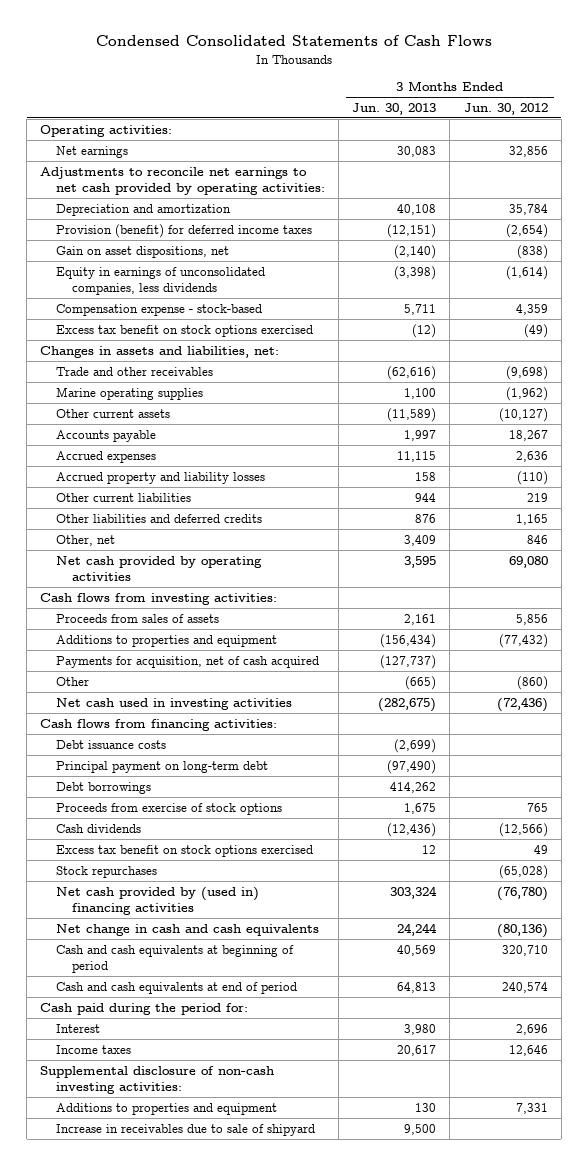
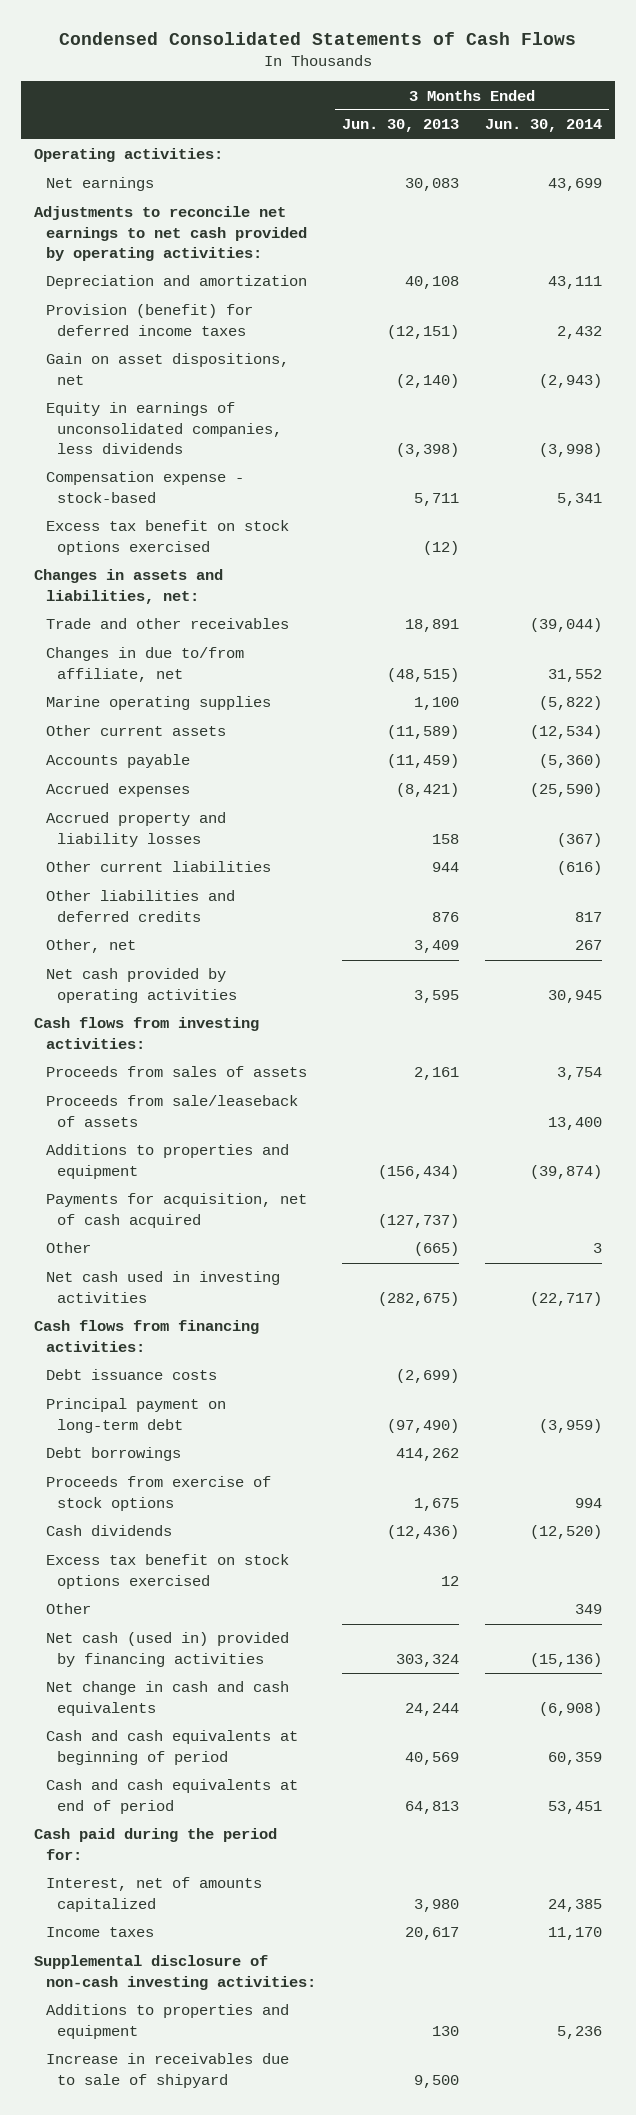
[463,102,548,115] Jun. 30, 2012 -> none
none -> [485,119,603,133] Jun. 30, 2014
[387,365,437,380] (62,616) -> [404,619,459,633] 18,891
none -> [45,647,244,682] Changes in due to/from affiliate, net
[404,429,437,441] 1,997 -> [386,754,459,769] (11,459)
[397,450,437,462] 11,115 -> [395,783,459,798] (8,421)
none -> [45,1095,298,1127] Proceeds from sale/leaseback of assets
[56,865,158,878] Stock repurchases -> none
none -> [45,1603,91,1615] Other
[56,886,260,916] Net cash provided by (used in) financing activities -> [45,1632,289,1667] Net cash (used in) provided by financing activities
[56,1023,101,1033] Interest -> [45,1877,262,1912] Interest, net of amounts capitalized

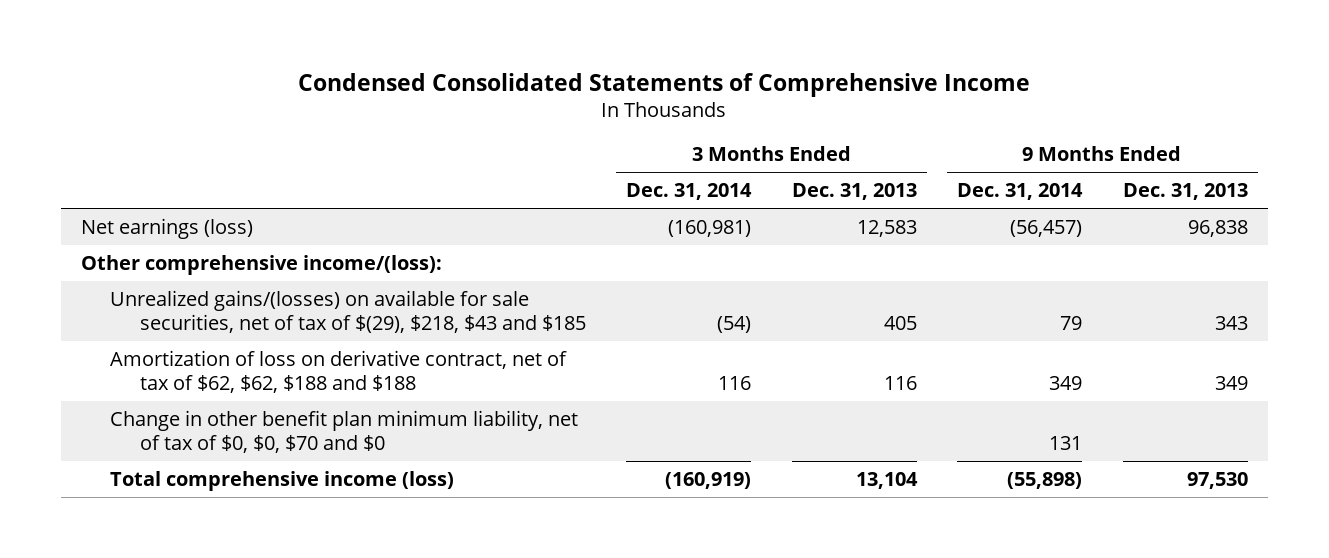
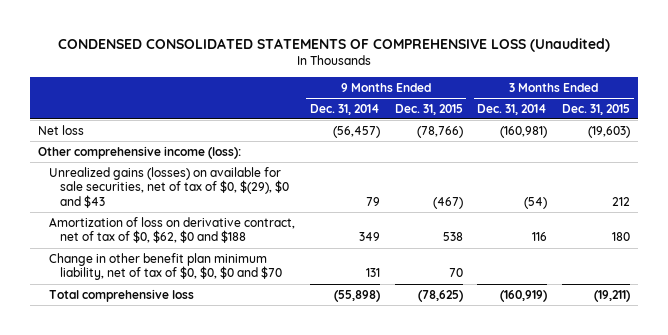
[298,72,1031,97] Condensed Consolidated Statements of Comprehensive Income -> [58,38,611,53] CONDENSED CONSOLIDATED STATEMENTS OF COMPREHENSIVE LOSS (Unaudited)
[791,183,917,201] Dec. 31, 2013 -> none
[1122,183,1248,201] Dec. 31, 2013 -> none
none -> [394,103,463,115] Dec. 31, 2015
none -> [562,103,631,115] Dec. 31, 2015
[80,217,253,239] Net earnings (loss) -> [37,124,84,135] Net loss
[80,254,442,275] Other comprehensive income/(loss): -> [37,145,241,159] Other comprehensive income (loss):
[110,289,586,333] Unrealized gains/(losses) on available for sale securities, net of tax of $(29), $218, $43 and $185 -> [48,166,290,209] Unrealized gains (losses) on available for sale securities, net of tax of $0, $(29), $0 and $43
[110,349,568,393] Amortization of loss on derivative contract, net of tax of $62, $62, $188 and $188 -> [48,216,295,244] Amortization of loss on derivative contract, net of tax of $0, $62, $0 and $188
[110,409,579,453] Change in other benefit plan minimum liability, net of tax of $0, $0, $70 and $0 -> [48,252,283,281] Change in other benefit plan minimum liability, net of tax of $0, $0, $0 and $70
[110,470,455,491] Total comprehensive income (loss) -> [48,288,194,302] Total comprehensive loss

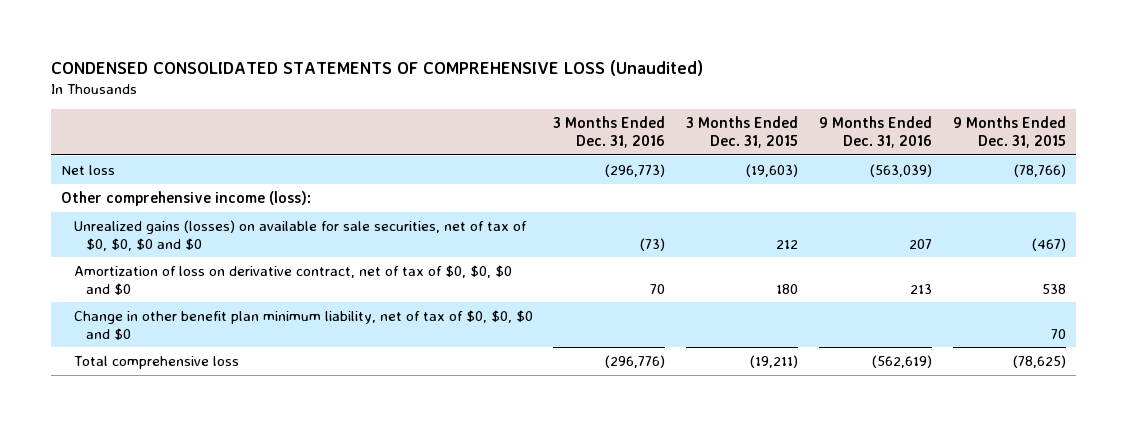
[309,103,380,115] Dec. 31, 2014 -> none
[477,103,548,115] Dec. 31, 2014 -> none
none -> [553,116,666,148] 3 Months Ended Dec. 31, 2016
none -> [819,116,933,148] 9 Months Ended Dec. 31, 2016
[48,166,290,209] Unrealized gains (losses) on available for sale securities, net of tax of $0, $(29), $0 and $43 -> [73,219,527,251] Unrealized gains (losses) on available for sale securities, net of tax of $0, $0, $0 and $0
[48,216,295,244] Amortization of loss on derivative contract, net of tax of $0, $62, $0 and $188 -> [73,264,512,295] Amortization of loss on derivative contract, net of tax of $0, $0, $0 and $0
[48,252,283,281] Change in other benefit plan minimum liability, net of tax of $0, $0, $0 and $70 -> [73,309,533,340] Change in other benefit plan minimum liability, net of tax of $0, $0, $0 and $0

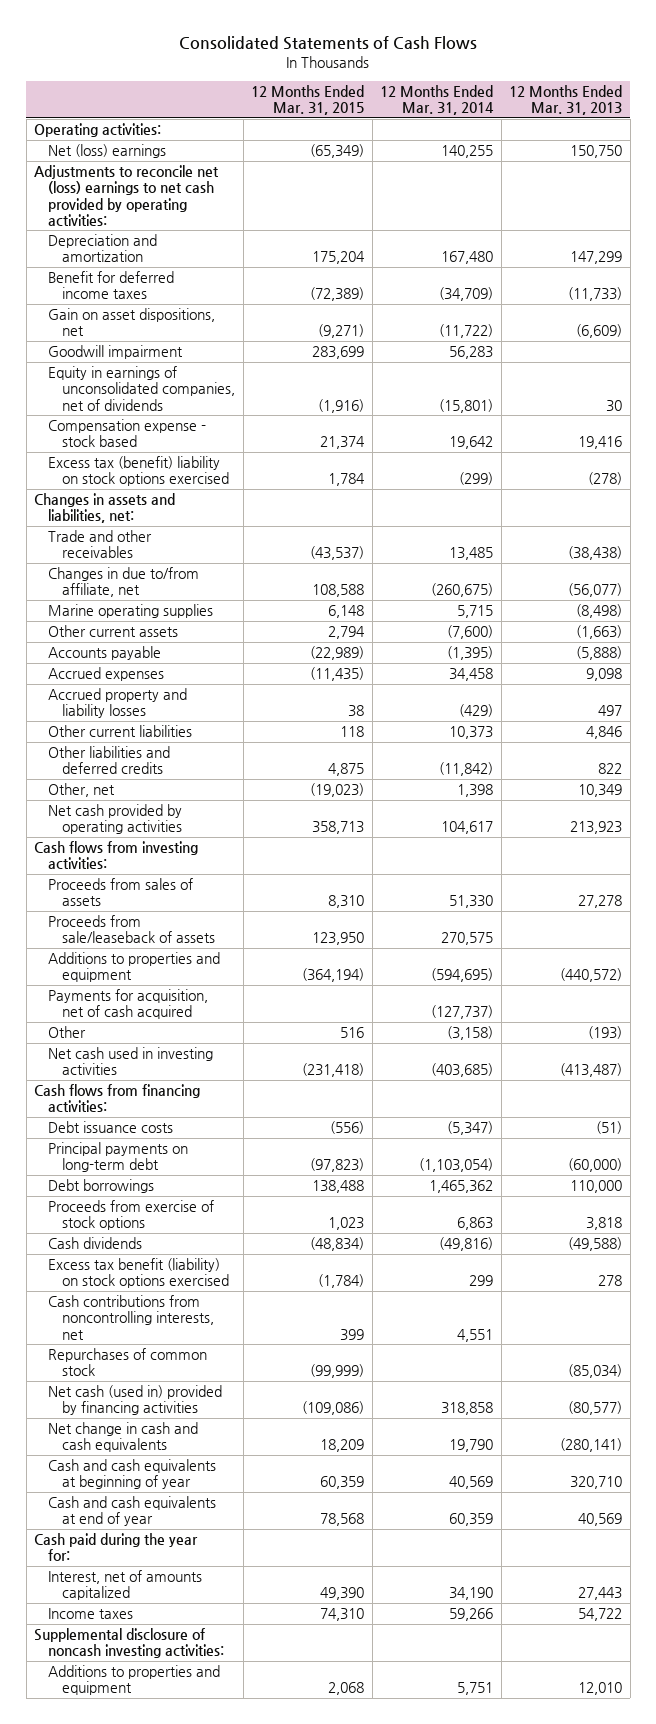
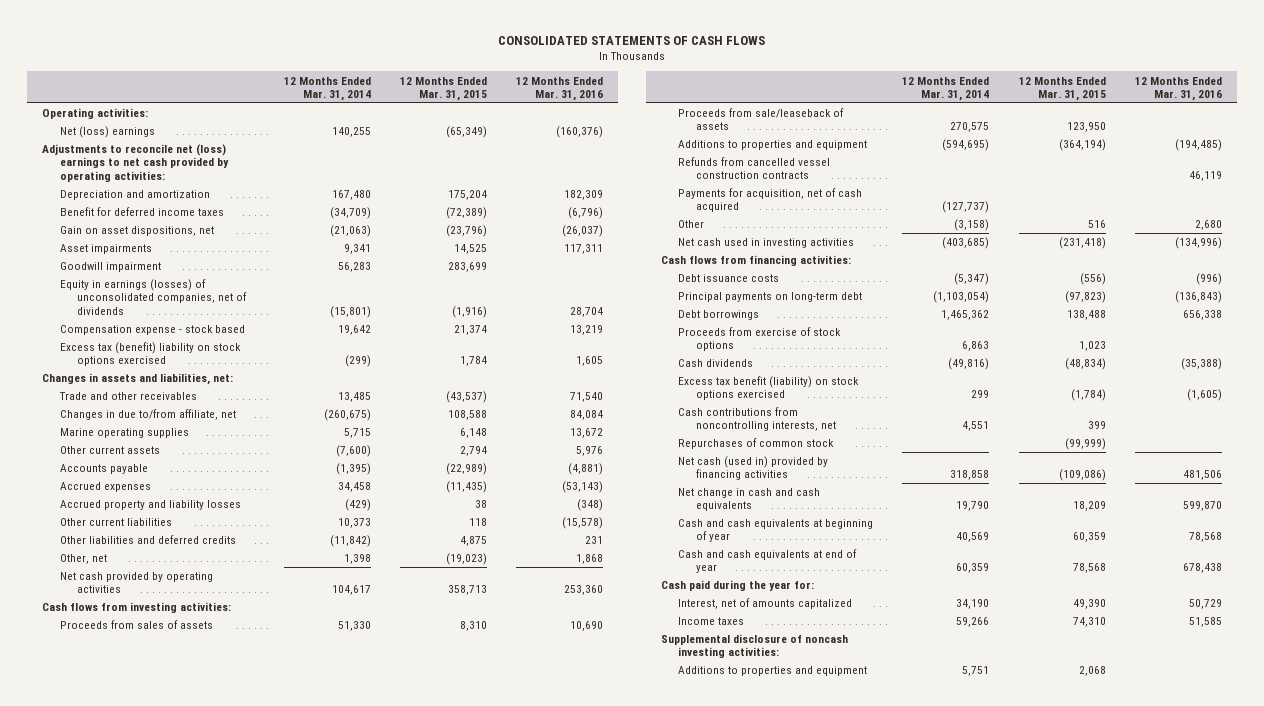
[179,35,478,50] Consolidated Statements of Cash Flows -> [497,35,765,45] CONSOLIDATED STATEMENTS OF CASH FLOWS
[509,85,623,116] 12 Months Ended Mar. 31, 2013 -> none
none -> [516,76,604,101] 12 Months Ended Mar. 31, 2016
[318,324,365,339] (9,271) -> [445,225,487,238] (23,796)
[439,324,494,339] (11,722) -> [329,225,371,238] (21,063)
none -> [59,244,152,255] Asset impairments
[48,366,236,411] Equity in earnings of unconsolidated companies, net of dividends -> [59,279,248,315] Equity in earnings (losses) of unconsolidated companies, net of dividends
none -> [678,157,831,180] Refunds from cancelled vessel construction contracts

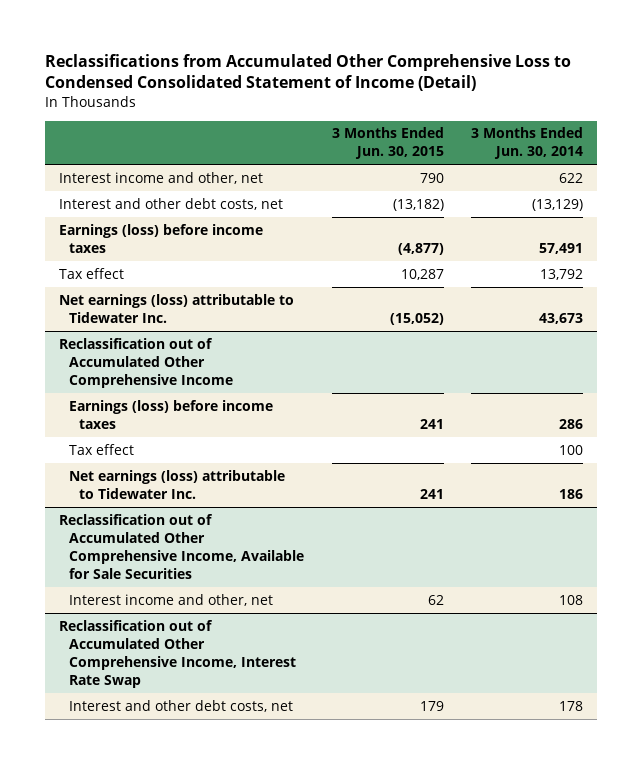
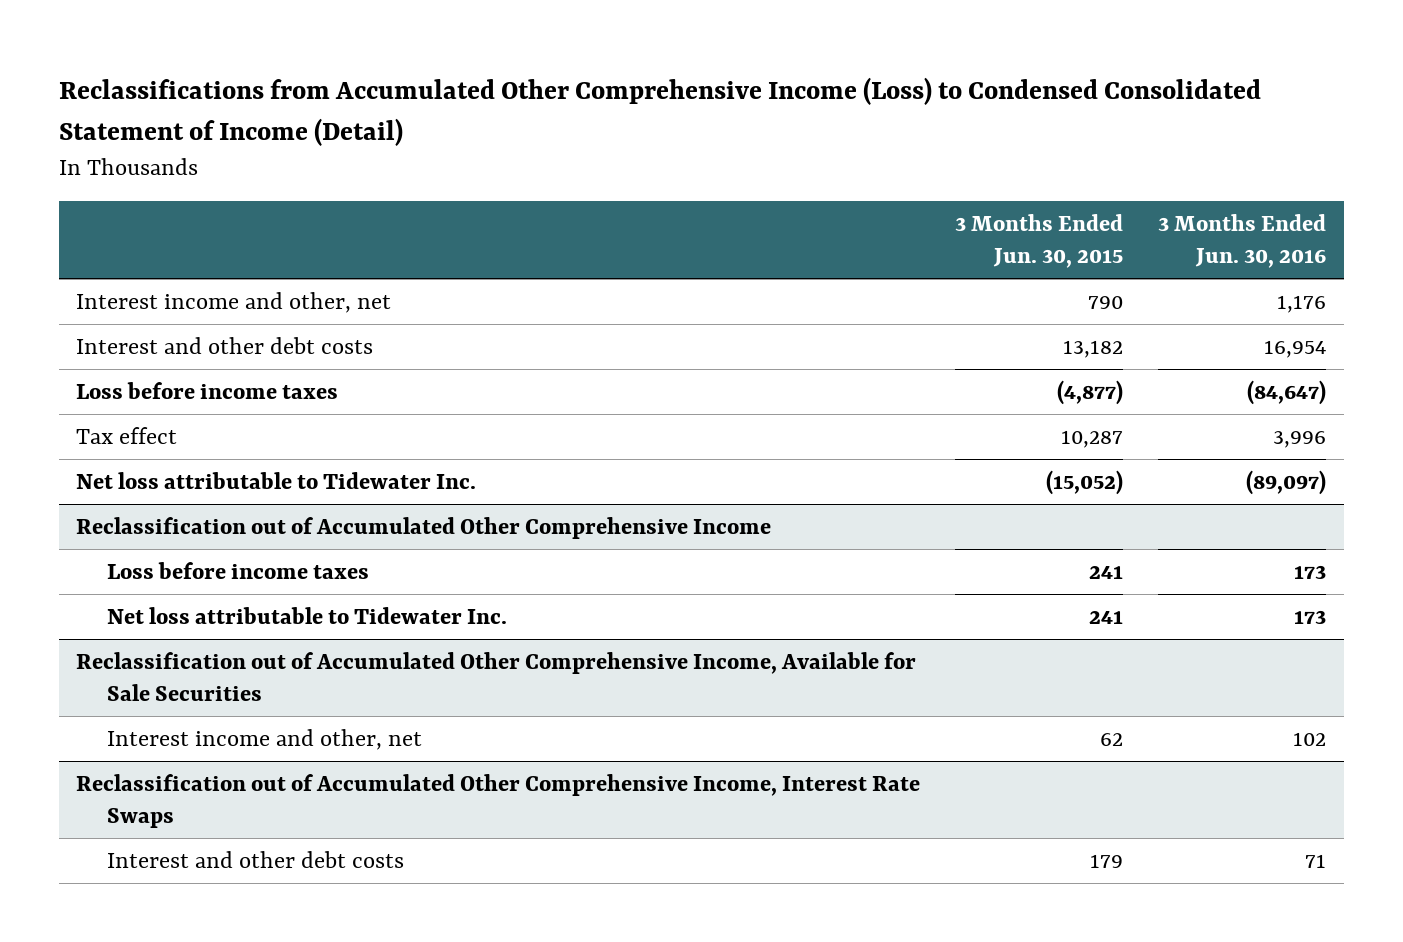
[45,53,572,92] Reclassifications from Accumulated Other Comprehensive Loss to Condensed Consolidated Statement of Income (Detail) -> [58,77,1261,146] Reclassifications from Accumulated Other Comprehensive Income (Loss) to Condensed Consolidated Statement of Income (Detail)
[471,127,584,160] 3 Months Ended Jun. 30, 2014 -> none
none -> [1158,213,1327,269] 3 Months Ended Jun. 30, 2016
[58,197,283,210] Interest and other debt costs, net -> [76,336,374,354] Interest and other debt costs
[392,198,444,211] (13,182) -> [1063,339,1124,358] 13,182
[58,223,263,253] Earnings (loss) before income taxes -> [76,381,339,399] Loss before income taxes
[58,293,294,323] Net earnings (loss) attributable to Tidewater Inc. -> [76,471,477,489] Net loss attributable to Tidewater Inc.
[69,443,135,455] Tax effect -> none
[69,399,274,429] Earnings (loss) before income taxes -> [106,561,369,579] Loss before income taxes
[69,469,286,499] Net earnings (loss) attributable to Tidewater Inc. -> [106,606,507,624] Net loss attributable to Tidewater Inc.
[58,619,297,688] Reclassification out of Accumulated Other Comprehensive Income, Interest Rate Swap -> [76,773,921,829] Reclassification out of Accumulated Other Comprehensive Income, Interest Rate Swaps
[69,699,294,712] Interest and other debt costs, net -> [106,850,404,868] Interest and other debt costs

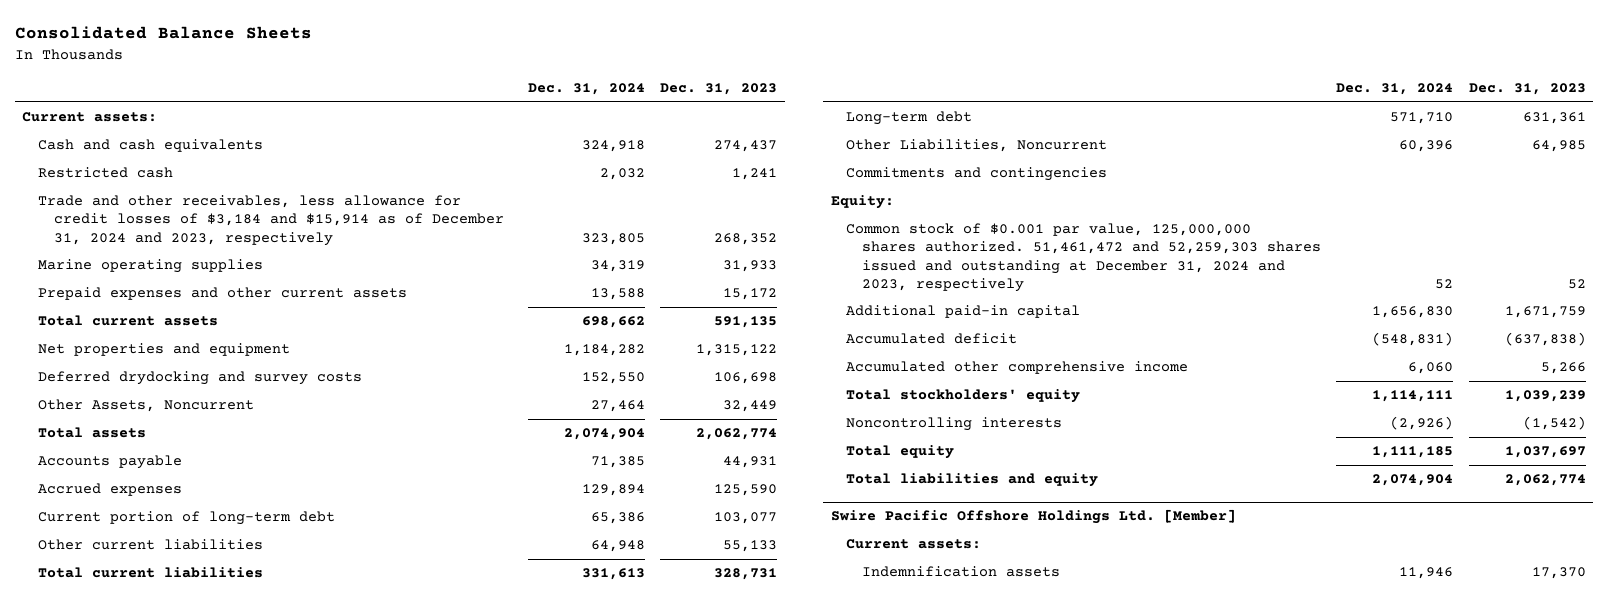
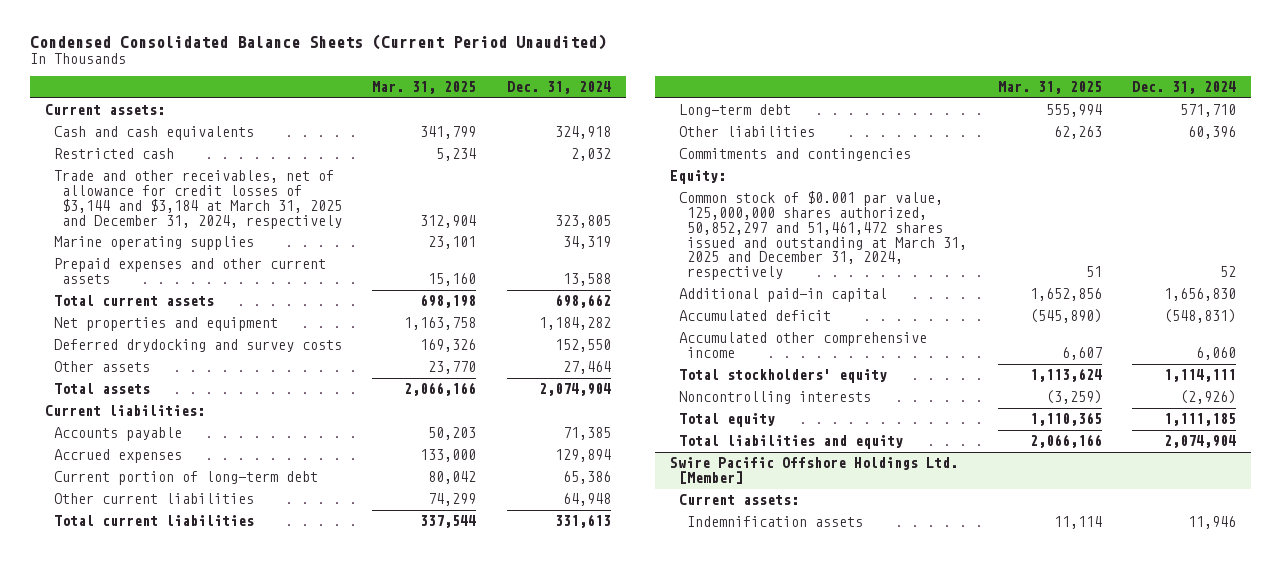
[14,26,312,40] Consolidated Balance Sheets -> [29,34,606,51] Condensed Consolidated Balance Sheets (Current Period Unaudited)
[660,83,778,96] Dec. 31, 2023 -> none
none -> [372,81,477,95] Mar. 31, 2025
[38,195,504,246] Trade and other receivables, less allowance for credit losses of $3,184 and $15,914 as of December 31, 2024 and 2023, respectively -> [53,170,343,229] Trade and other receivables, net of allowance for credit losses of $3,144 and $3,184 at March 31, 2025 and December 31, 2024, respectively
[38,399,255,413] Other Assets, Noncurrent -> [53,361,150,373] Other assets
none -> [45,405,206,417] Current liabilities:
[846,139,1108,153] Other Liabilities, Noncurrent -> [678,126,815,138] Other liabilities
[846,223,1322,293] Common stock of $0.001 par value, 125,000,000 shares authorized. 51,461,472 and 52,259,303 shares issued and outstanding at December 31, 2024 and 2023, respectively -> [678,191,968,281] Common stock of $0.001 par value, 125,000,000 shares authorized, 50,852,297 and 51,461,472 shares issued and outstanding at March 31, 2025 and December 31, 2024, respectively

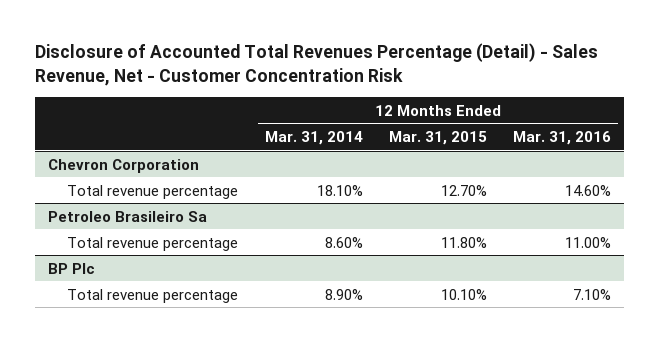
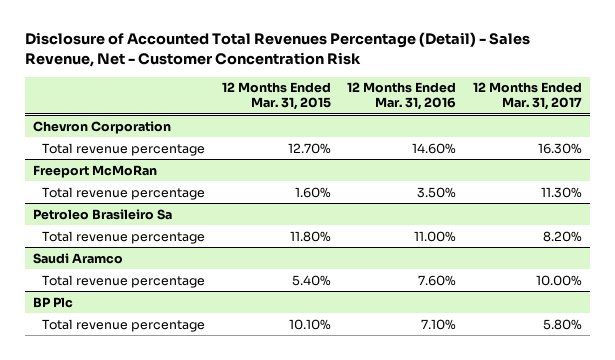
[264,131,363,146] Mar. 31, 2014 -> none
none -> [472,82,582,111] 12 Months Ended Mar. 31, 2017
none -> [33,164,158,178] Freeport McMoRan
none -> [42,186,206,200] Total revenue percentage
none -> [33,252,124,264] Saudi Aramco
none -> [42,274,206,288] Total revenue percentage

